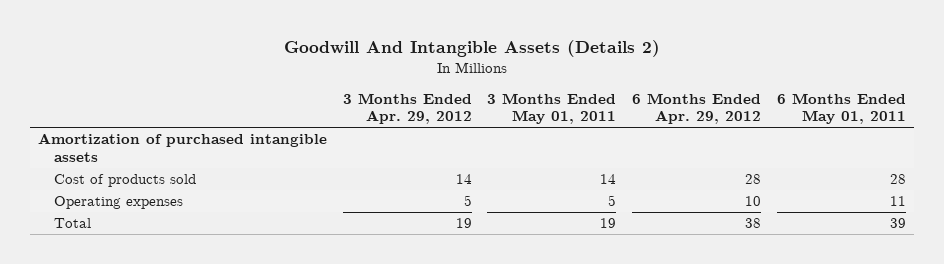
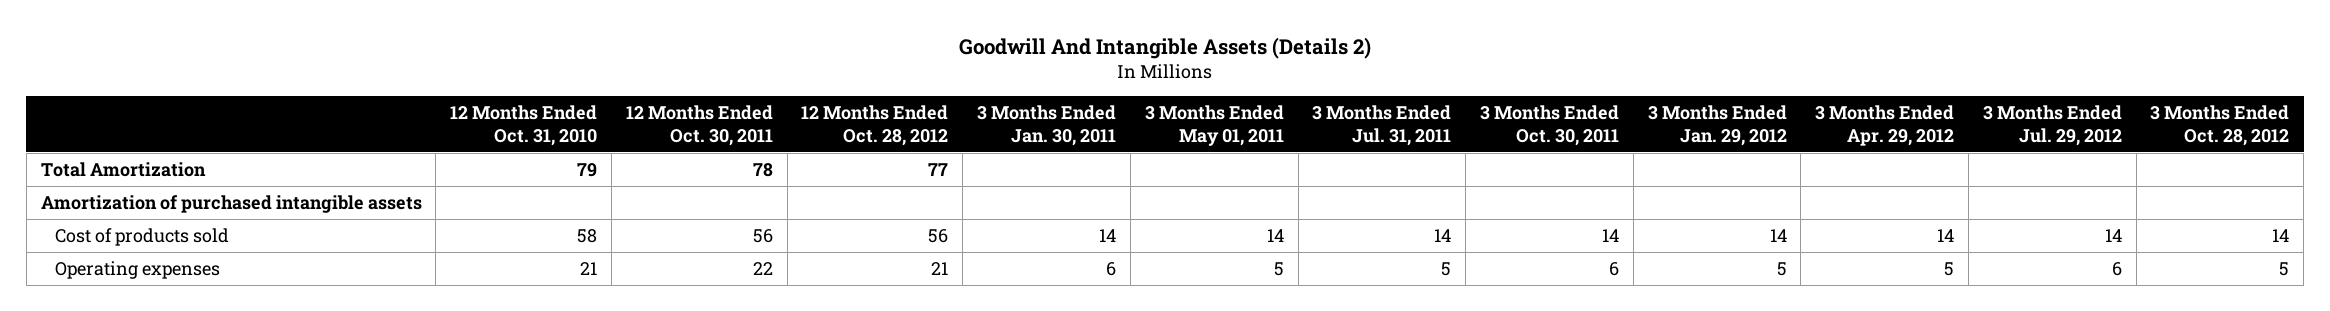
[632,92,762,125] 6 Months Ended Apr. 29, 2012 -> none
[776,92,906,125] 6 Months Ended May 01, 2011 -> none
none -> [450,105,598,146] 12 Months Ended Oct. 31, 2010
none -> [625,105,773,146] 12 Months Ended Oct. 30, 2011
none -> [801,105,949,146] 12 Months Ended Oct. 28, 2012
none -> [977,105,1117,146] 3 Months Ended Jan. 30, 2011
none -> [1312,105,1452,146] 3 Months Ended Jul. 31, 2011
none -> [1479,105,1619,146] 3 Months Ended Oct. 30, 2011
none -> [1647,105,1787,146] 3 Months Ended Jan. 29, 2012
none -> [1982,105,2122,146] 3 Months Ended Jul. 29, 2012
none -> [2150,105,2290,146] 3 Months Ended Oct. 28, 2012
none -> [40,161,206,177] Total Amortization
[53,218,91,229] Total -> none

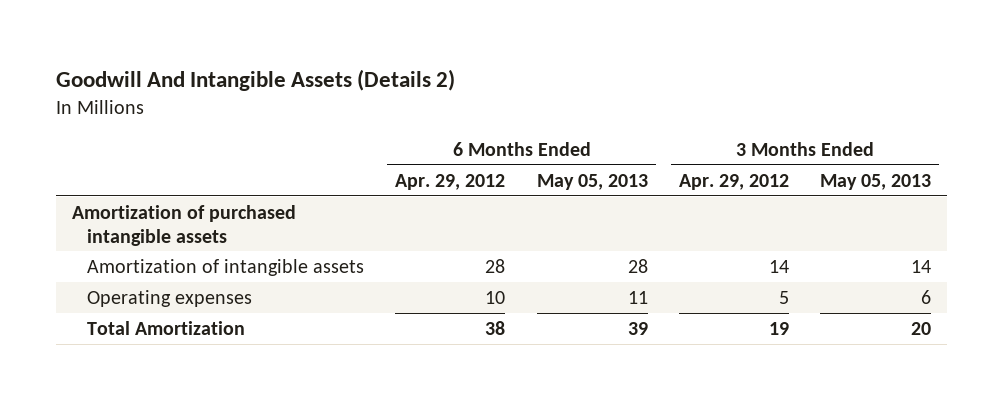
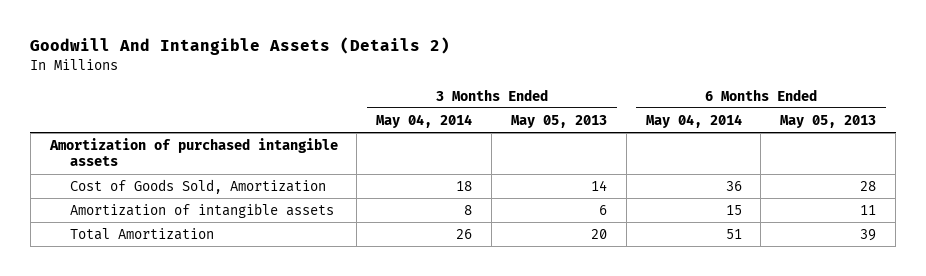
[395,173,506,190] Apr. 29, 2012 -> none
[679,173,790,190] Apr. 29, 2012 -> none
none -> [376,113,473,128] May 04, 2014
none -> [645,113,742,128] May 04, 2014
[86,289,252,307] Operating expenses -> none
none -> [70,178,327,194] Cost of Goods Sold, Amortization
[627,258,648,273] 28 -> [860,204,877,215] 11
[911,259,932,273] 14 -> [598,204,607,215] 6

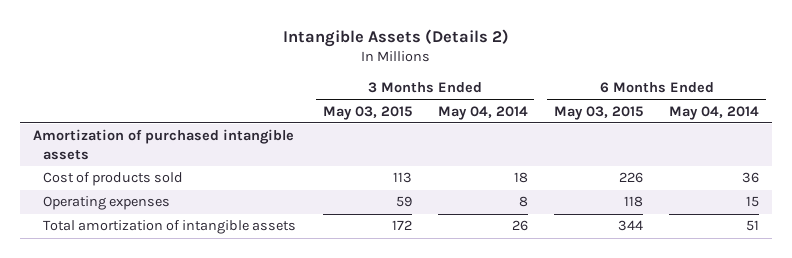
[30,37,451,56] Goodwill And Intangible Assets (Details 2) -> [283,28,510,47] Intangible Assets (Details 2)
[510,114,607,128] May 05, 2013 -> none
[780,114,877,128] May 05, 2013 -> none
none -> [322,105,412,120] May 03, 2015
none -> [554,105,644,120] May 03, 2015
[70,178,327,194] Cost of Goods Sold, Amortization -> [43,172,184,187] Cost of products sold
[70,202,335,218] Amortization of intangible assets -> [43,196,171,211] Operating expenses
[70,227,215,240] Total Amortization -> [43,220,297,235] Total amortization of intangible assets

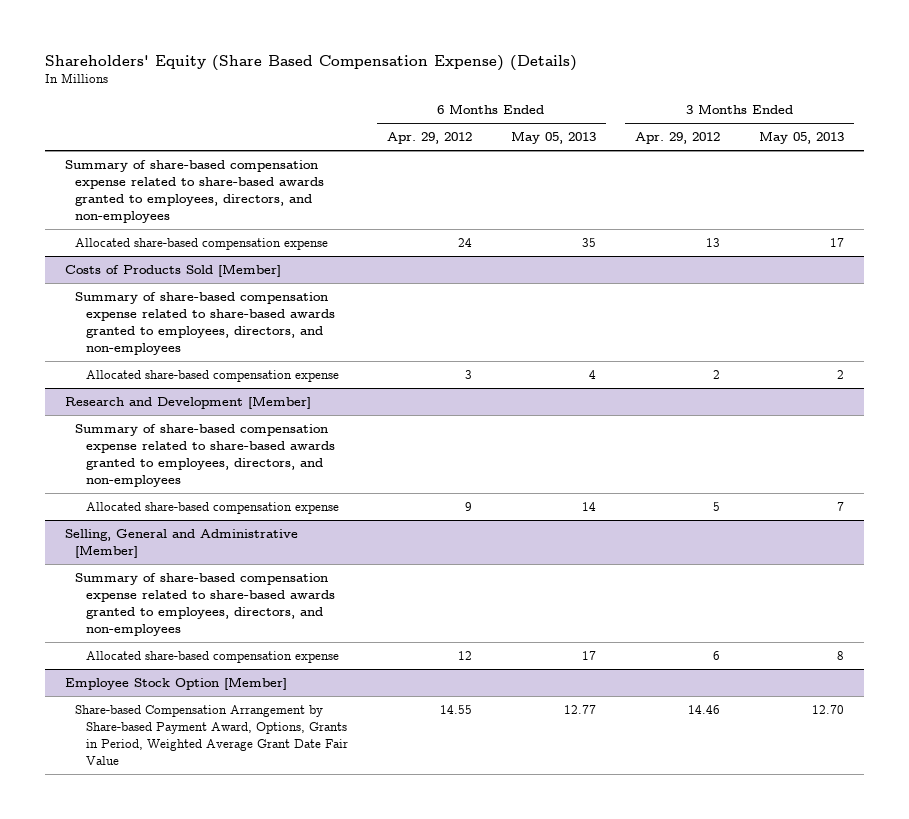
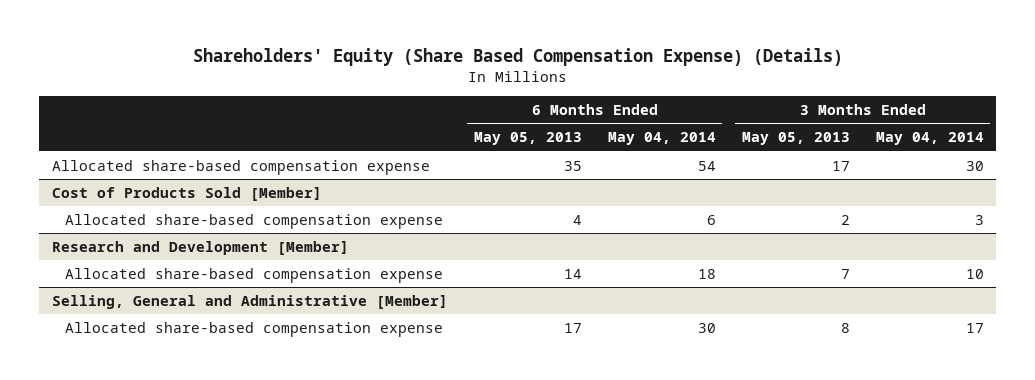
[386,132,472,145] Apr. 29, 2012 -> none
[635,132,721,145] Apr. 29, 2012 -> none
none -> [607,132,716,146] May 04, 2014
none -> [875,132,984,146] May 04, 2014
[64,160,325,223] Summary of share-based compensation expense related to share-based awards granted to employees, directors, and non-employees -> none
[75,292,335,355] Summary of share-based compensation expense related to share-based awards granted to employees, directors, and non-employees -> none
[64,264,281,278] Costs of Products Sold [Member] -> [51,186,322,201] Cost of Products Sold [Member]
[75,424,335,487] Summary of share-based compensation expense related to share-based awards granted to employees, directors, and non-employees -> none
[75,573,335,636] Summary of share-based compensation expense related to share-based awards granted to employees, directors, and non-employees -> none
[64,677,287,691] Employee Stock Option [Member] -> none
[75,705,348,765] Share-based Compensation Arrangement by Share-based Payment Award, Options, Grants in Period, Weighted Average Grant Date Fair Value -> none

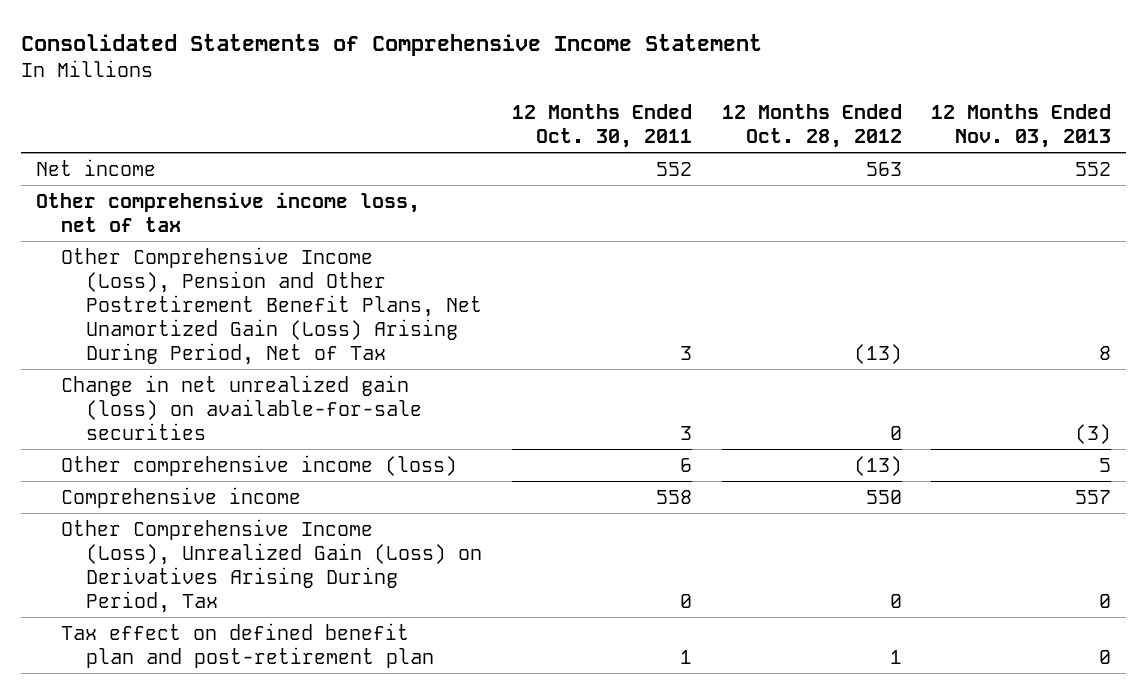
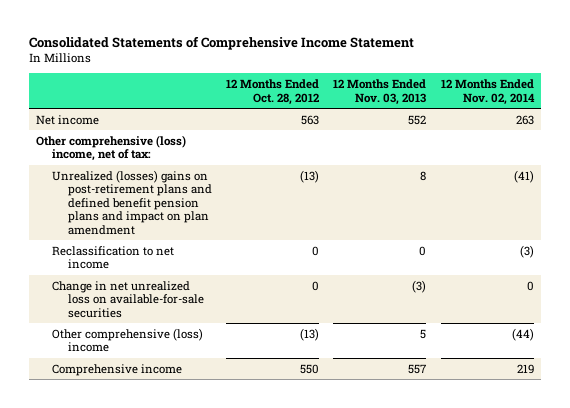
[511,104,692,149] 12 Months Ended Oct. 30, 2011 -> none
none -> [440,79,535,105] 12 Months Ended Nov. 02, 2014
[36,191,421,232] Other comprehensive income loss, net of tax -> [36,134,187,162] Other comprehensive (loss) income, net of tax:
[61,246,482,366] Other Comprehensive Income (Loss), Pension and Other Postretirement Benefit Plans, Net Unamortized Gain (Loss) Arising During Period, Net of Tax -> [52,169,213,235] Unrealized (losses) gains on post-retirement plans and defined benefit pension plans and impact on plan amendment
none -> [52,245,175,270] Reclassification to net income
[61,374,422,440] Change in net unrealized gain (loss) on available-for-sale securities -> [52,280,205,318] Change in net unrealized loss on available-for-sale securities
[61,454,458,476] Other comprehensive income (loss) -> [52,327,204,353] Other comprehensive (loss) income
[61,518,482,614] Other Comprehensive Income (Loss), Unrealized Gain (Loss) on Derivatives Arising During Period, Tax -> none
[61,622,434,668] Tax effect on defined benefit plan and post-retirement plan -> none

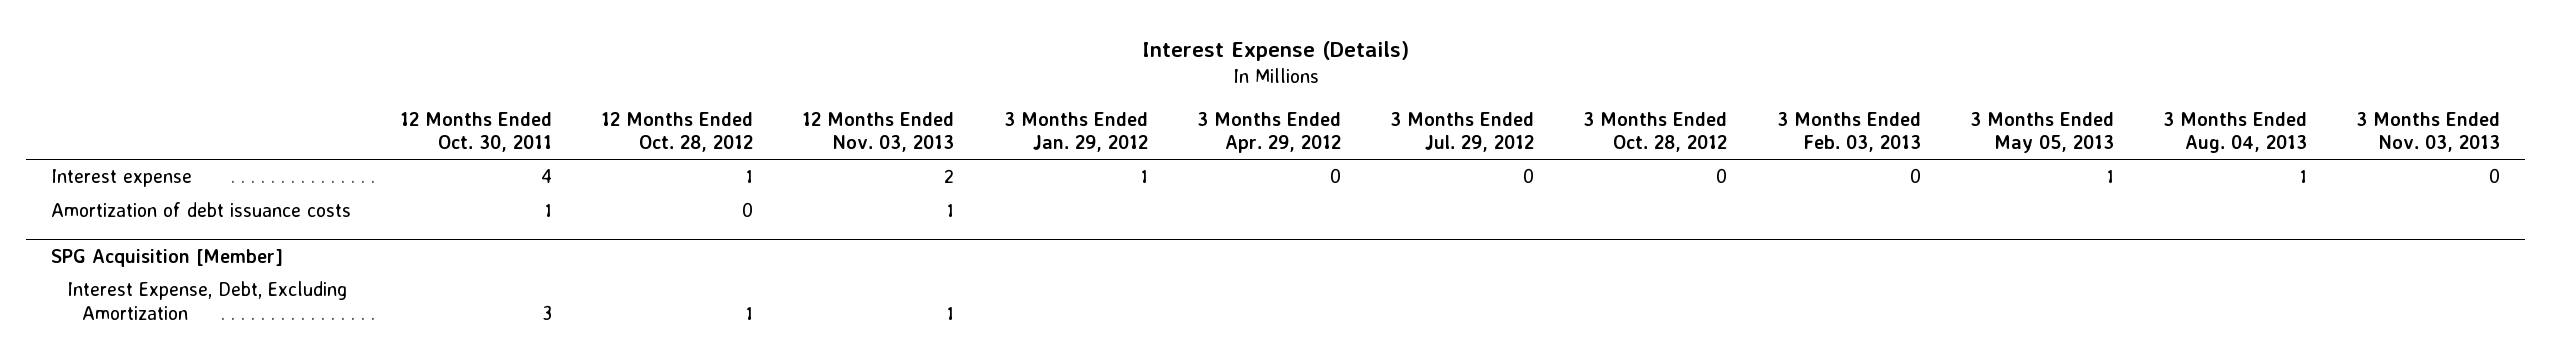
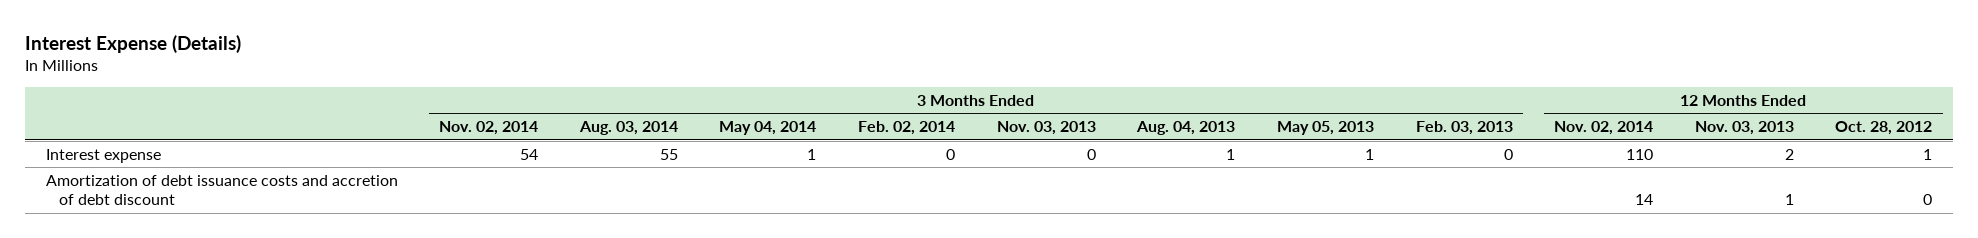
[399,112,552,153] 12 Months Ended Oct. 30, 2011 -> none
[1003,112,1148,153] 3 Months Ended Jan. 29, 2012 -> none
[1196,112,1341,154] 3 Months Ended Apr. 29, 2012 -> none
[1390,112,1535,153] 3 Months Ended Jul. 29, 2012 -> none
[1583,112,1728,153] 3 Months Ended Oct. 28, 2012 -> none
none -> [439,121,539,136] Nov. 02, 2014
none -> [578,121,678,136] Aug. 03, 2014
none -> [719,121,817,136] May 04, 2014
none -> [858,121,956,136] Feb. 02, 2014
none -> [1554,121,1654,136] Nov. 02, 2014
[50,248,283,267] SPG Acquisition [Member] -> none
[66,281,347,320] Interest Expense, Debt, Excluding Amortization -> none
[50,202,351,218] Amortization of debt issuance costs -> [45,174,398,206] Amortization of debt issuance costs and accretion of debt discount

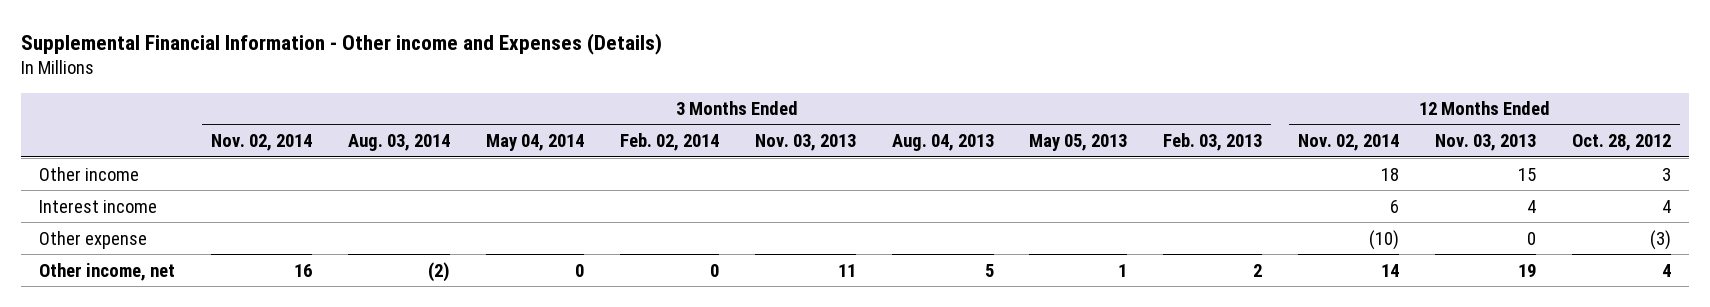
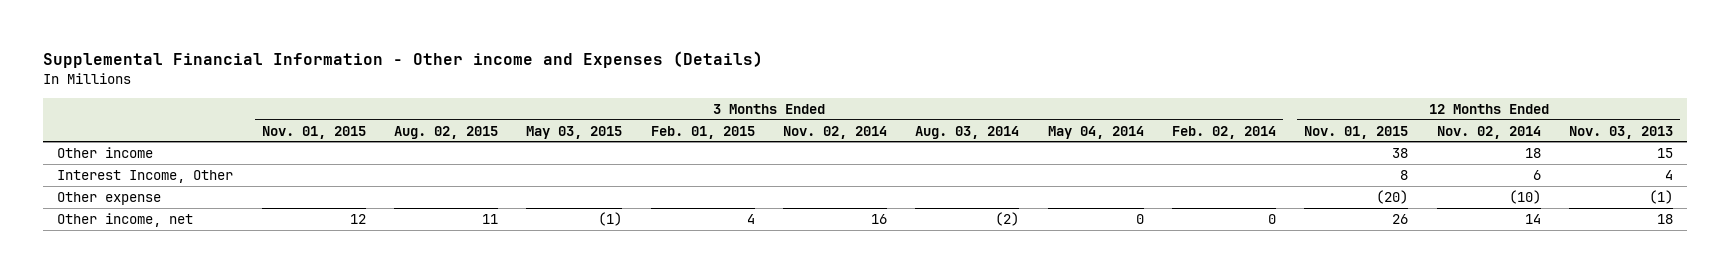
[754,134,856,152] Nov. 03, 2013 -> none
[891,134,994,152] Aug. 04, 2013 -> none
[1029,134,1128,152] May 05, 2013 -> none
[1163,133,1263,152] Feb. 03, 2013 -> none
[1572,134,1672,152] Oct. 28, 2012 -> none
none -> [261,125,366,139] Nov. 01, 2015
none -> [394,125,499,139] Aug. 02, 2015
none -> [526,125,623,139] May 03, 2015
none -> [650,125,755,139] Feb. 01, 2015
none -> [1304,125,1409,139] Nov. 01, 2015
[39,199,158,213] Interest income -> [57,169,234,183] Interest Income, Other
[1527,231,1537,245] 0 -> [1648,189,1673,204] (1)
[1518,263,1537,277] 19 -> [1656,213,1673,224] 18

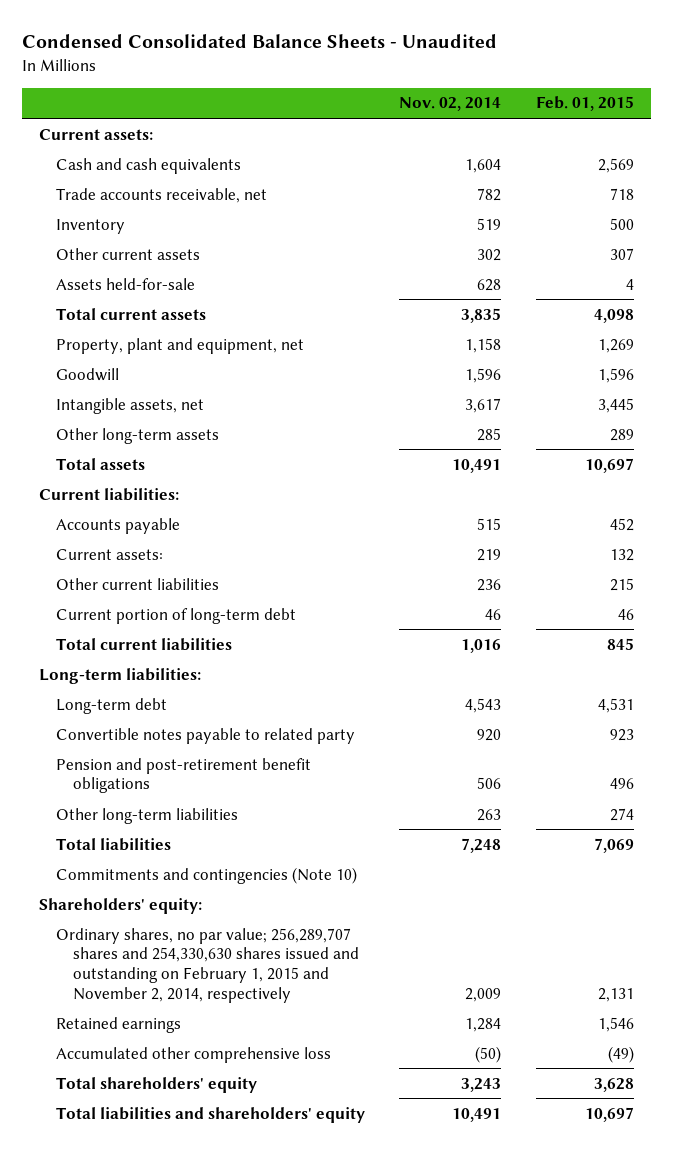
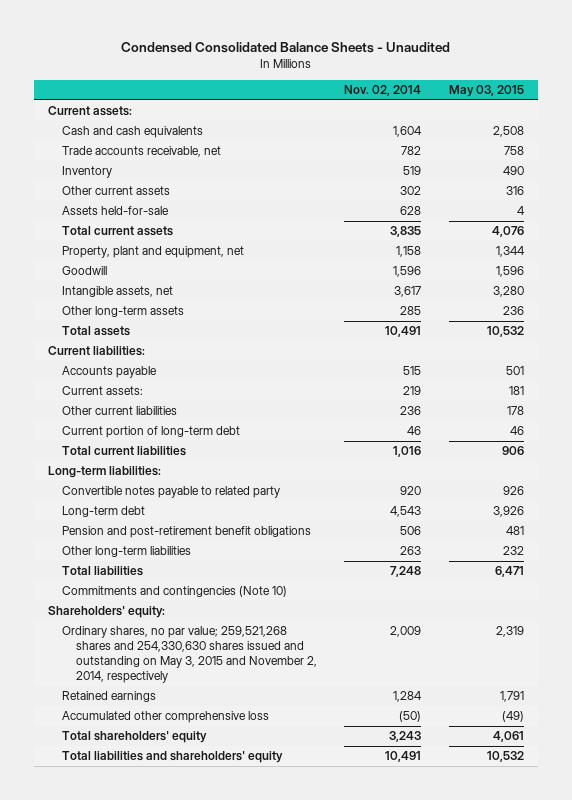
[535,96,634,112] Feb. 01, 2015 -> none
none -> [449,85,525,98] May 03, 2015
[55,697,167,714] Long-term debt -> [61,506,145,518] Long-term debt
[55,927,359,1003] Ordinary shares, no par value; 256,289,707 shares and 254,330,630 shares issued and outstanding on February 1, 2015 and November 2, 2014, respectively -> [61,626,317,684] Ordinary shares, no par value; 259,521,268 shares and 254,330,630 shares issued and outstanding on May 3, 2015 and November 2, 2014, respectively

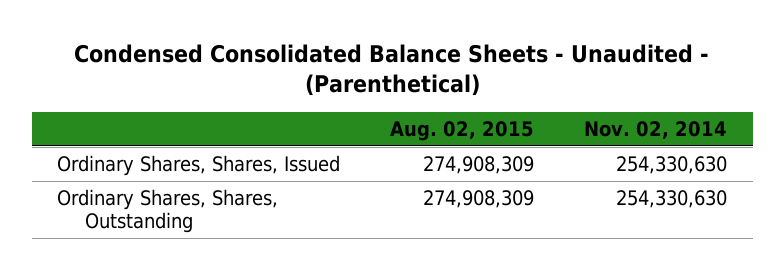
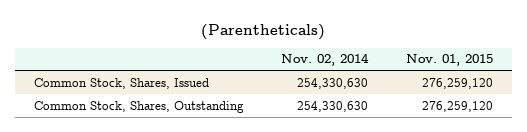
[74,43,710,97] Condensed Consolidated Balance Sheets - Unaudited - (Parenthetical) -> [201,23,326,40] (Parentheticals)
[390,120,535,141] Aug. 02, 2015 -> none
none -> [406,54,494,67] Nov. 01, 2015
[56,155,340,177] Ordinary Shares, Shares, Issued -> [33,77,209,89] Common Stock, Shares, Issued
[56,189,278,234] Ordinary Shares, Shares, Outstanding -> [33,100,244,113] Common Stock, Shares, Outstanding

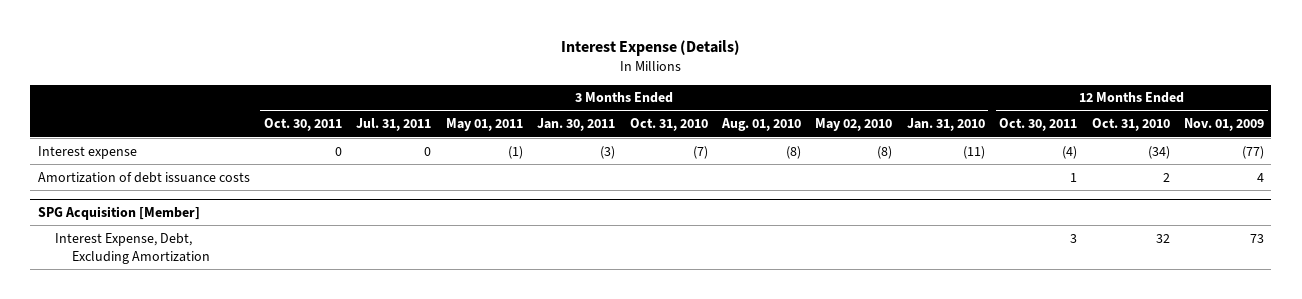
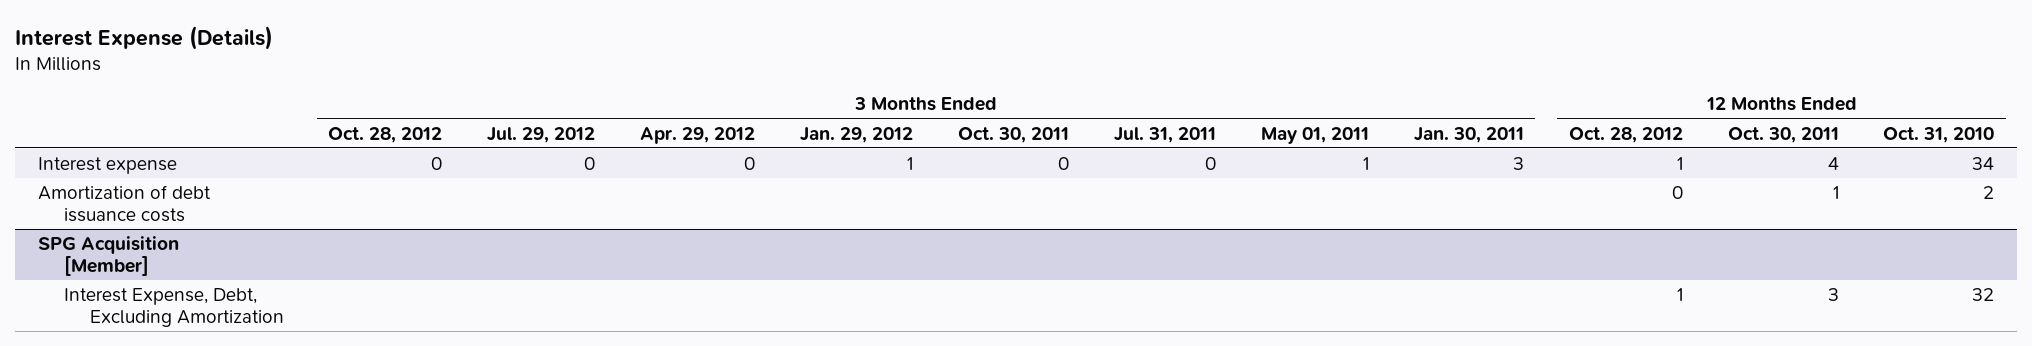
[629,118,708,132] Oct. 31, 2010 -> none
[721,118,802,132] Aug. 01, 2010 -> none
[815,118,893,132] May 02, 2010 -> none
[906,118,985,132] Jan. 31, 2010 -> none
[1184,118,1265,132] Nov. 01, 2009 -> none
none -> [328,126,443,143] Oct. 28, 2012
none -> [487,126,596,143] Jul. 29, 2012
none -> [640,126,756,144] Apr. 29, 2012
none -> [800,126,914,143] Jan. 29, 2012
none -> [1568,126,1683,143] Oct. 28, 2012
[507,145,523,159] (1) -> [1362,157,1369,171] 1
[600,145,616,159] (3) -> [1512,157,1524,171] 3
[1062,145,1078,159] (4) -> [1827,157,1839,171] 4
[1147,145,1170,159] (34) -> [1972,157,1995,171] 34

